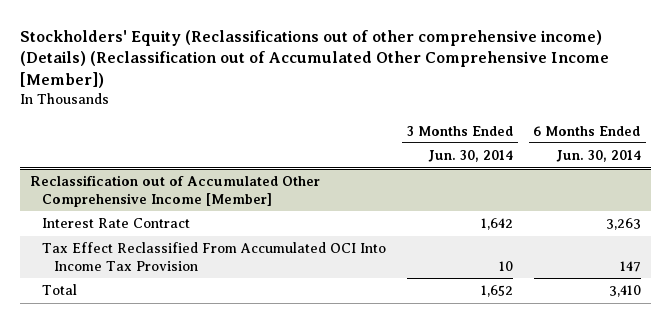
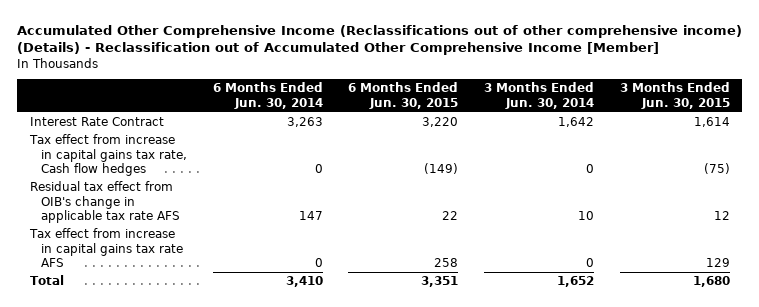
[19,29,609,89] Stockholders' Equity (Reclassifications out of other comprehensive income) (Details) (Reclassification out of Accumulated Other Comprehensive Income [Member]) -> [16,24,742,56] Accumulated Other Comprehensive Income (Reclassifications out of other comprehensive income) (Details) - Reclassification out of Accumulated Other Comprehensive Income [Member]
none -> [348,82,459,109] 6 Months Ended Jun. 30, 2015
none -> [619,82,730,109] 3 Months Ended Jun. 30, 2015
[30,175,321,207] Reclassification out of Accumulated Other Comprehensive Income [Member] -> none
none -> [28,134,187,176] Tax effect from increase in capital gains tax rate, Cash flow hedges
[42,242,387,271] Tax Effect Reclassified From Accumulated OCI Into Income Tax Provision -> [29,181,180,223] Residual tax effect from OIB's change in applicable tax rate AFS
none -> [28,228,183,267] Tax effect from increase in capital gains tax rate AFS

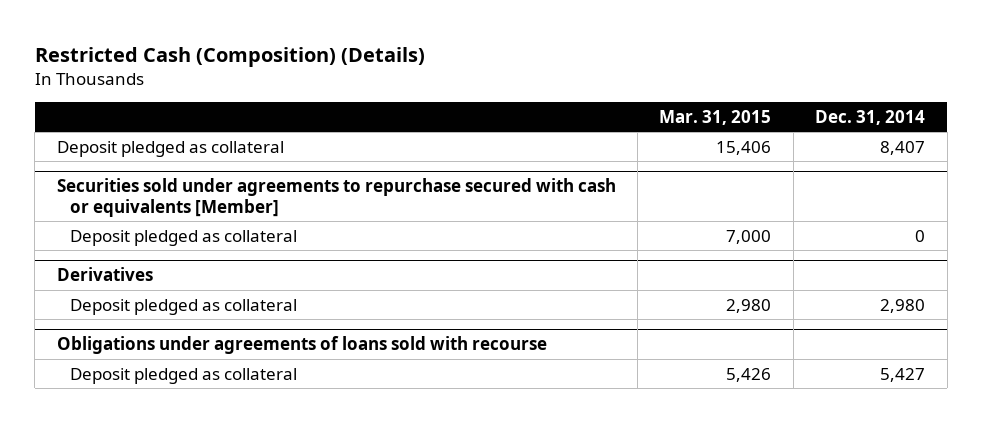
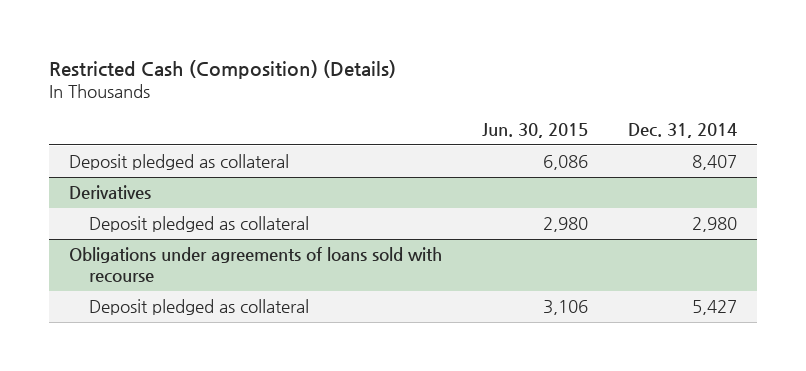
[659,109,772,125] Mar. 31, 2015 -> none
none -> [482,122,589,138] Jun. 30, 2015
[56,178,616,218] Securities sold under agreements to repurchase secured with cash or equivalents [Member] -> none
[70,229,298,246] Deposit pledged as collateral -> none

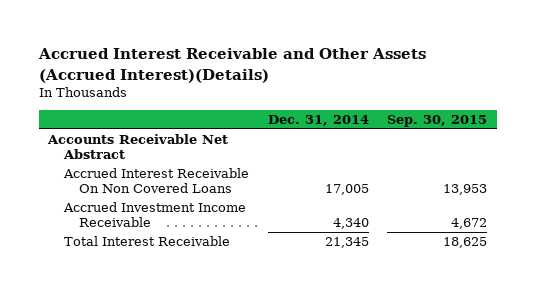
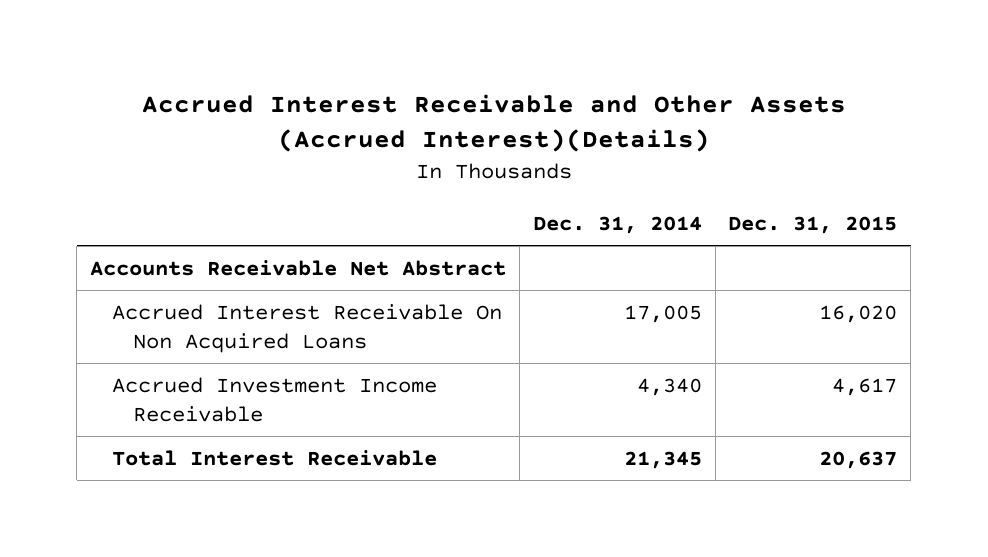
[387,115,488,128] Sep. 30, 2015 -> none
none -> [728,215,898,234] Dec. 31, 2015
[62,168,249,194] Accrued Interest Receivable On Non Covered Loans -> [111,303,502,353] Accrued Interest Receivable On Non Acquired Loans

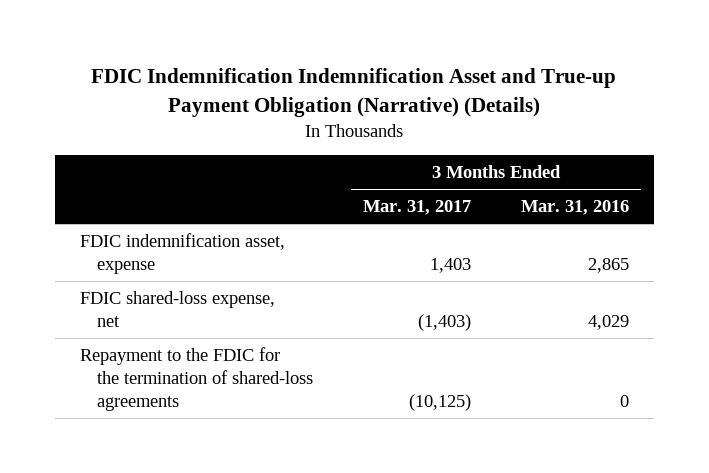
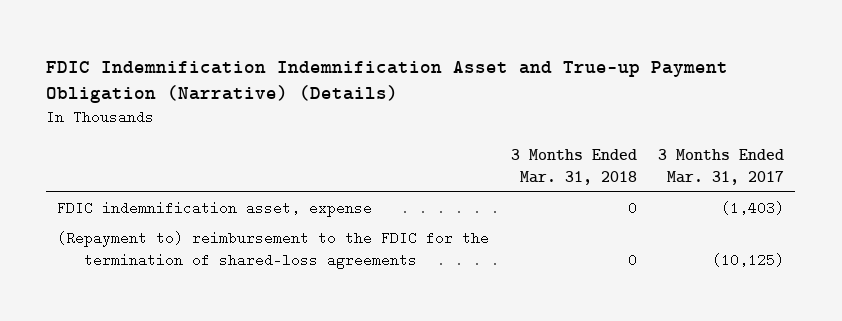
[521,200,630,216] Mar. 31, 2016 -> none
none -> [510,148,637,185] 3 Months Ended Mar. 31, 2018
[79,291,275,328] FDIC shared-loss expense, net -> none
[430,258,472,274] 1,403 -> [721,201,785,216] (1,403)
[79,347,314,412] Repayment to the FDIC for the termination of shared-loss agreements -> [57,231,490,270] (Repayment to) reimbursement to the FDIC for the termination of shared-loss agreements

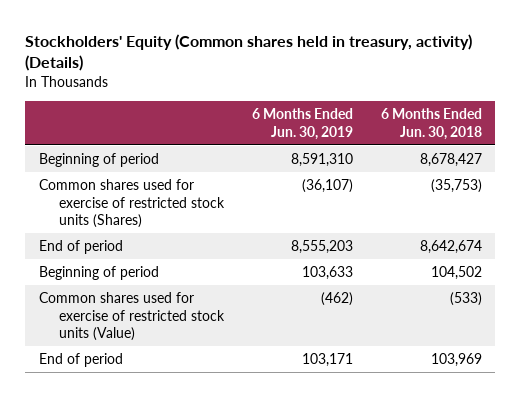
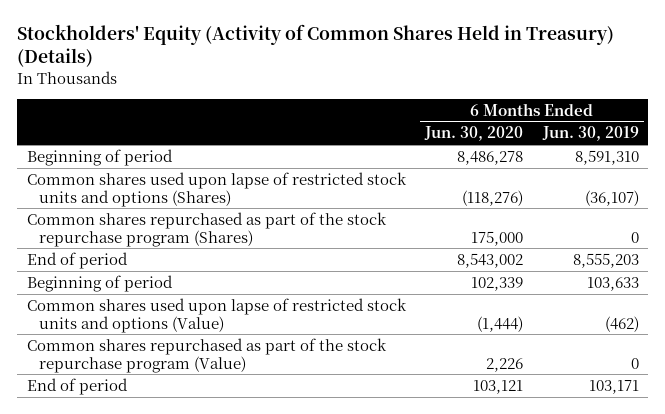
[25,33,473,72] Stockholders' Equity (Common shares held in treasury, activity) (Details) -> [16,24,614,68] Stockholders' Equity (Activity of Common Shares Held in Treasury) (Details)
[380,108,482,140] 6 Months Ended Jun. 30, 2018 -> none
none -> [424,126,524,142] Jun. 30, 2020
[38,178,226,229] Common shares used for exercise of restricted stock units (Shares) -> [26,171,407,207] Common shares used upon lapse of restricted stock units and options (Shares)
none -> [26,211,387,247] Common shares repurchased as part of the stock repurchase program (Shares)
[38,291,226,342] Common shares used for exercise of restricted stock units (Value) -> [26,297,407,333] Common shares used upon lapse of restricted stock units and options (Value)
none -> [26,337,387,373] Common shares repurchased as part of the stock repurchase program (Value)

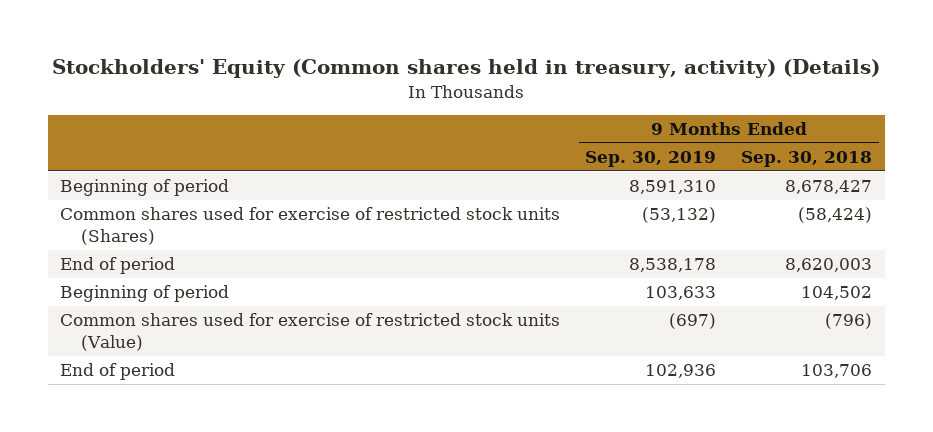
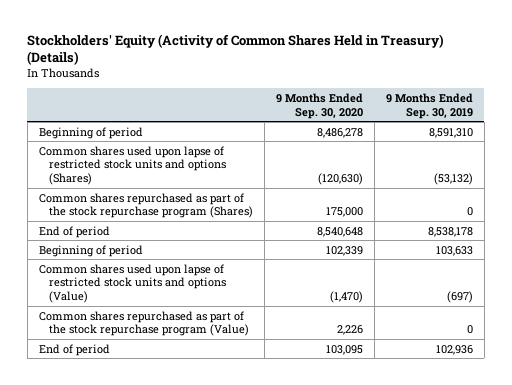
[52,59,881,79] Stockholders' Equity (Common shares held in treasury, activity) (Details) -> [27,33,445,66] Stockholders' Equity (Activity of Common Shares Held in Treasury) (Details)
[741,151,873,168] Sep. 30, 2018 -> none
none -> [276,92,364,119] 9 Months Ended Sep. 30, 2020
[60,207,561,246] Common shares used for exercise of restricted stock units (Shares) -> [38,145,227,186] Common shares used upon lapse of restricted stock units and options (Shares)
none -> [38,192,254,219] Common shares repurchased as part of the stock repurchase program (Shares)
[60,313,561,352] Common shares used for exercise of restricted stock units (Value) -> [38,263,227,304] Common shares used upon lapse of restricted stock units and options (Value)
none -> [38,310,250,337] Common shares repurchased as part of the stock repurchase program (Value)

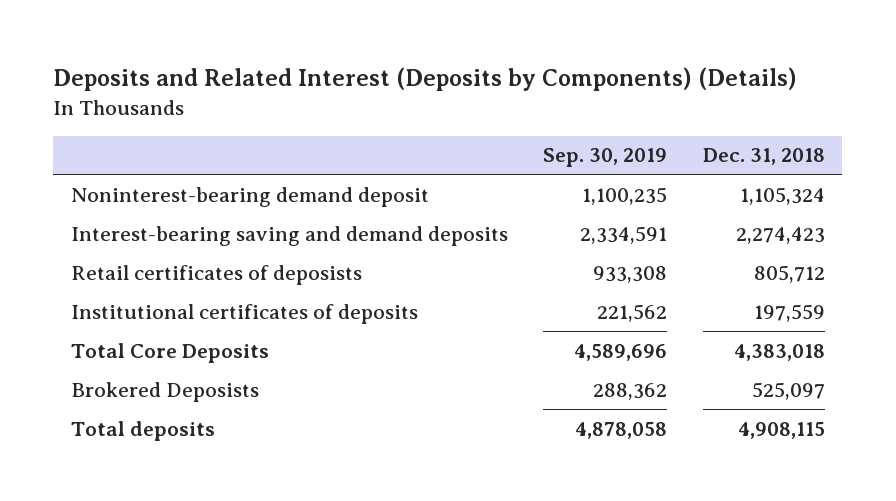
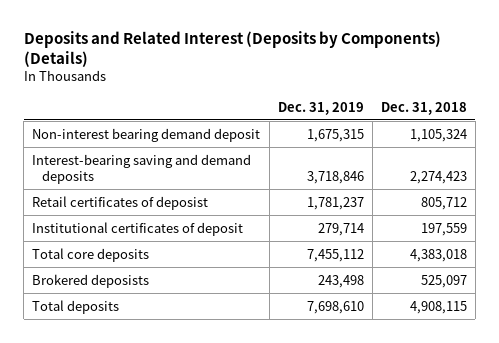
[543,148,668,168] Sep. 30, 2019 -> none
none -> [277,101,364,115] Dec. 31, 2019
[71,186,430,207] Noninterest-bearing demand deposit -> [32,127,261,142] Non-interest bearing demand deposit
[71,264,363,285] Retail certificates of deposists -> [32,195,209,210] Retail certificates of deposist
[71,303,419,324] Institutional certificates of deposits -> [32,221,244,236] Institutional certificates of deposit
[71,342,270,363] Total Core Deposits -> [32,247,150,262] Total core deposits
[71,381,260,402] Brokered Deposists -> [32,273,150,288] Brokered deposists

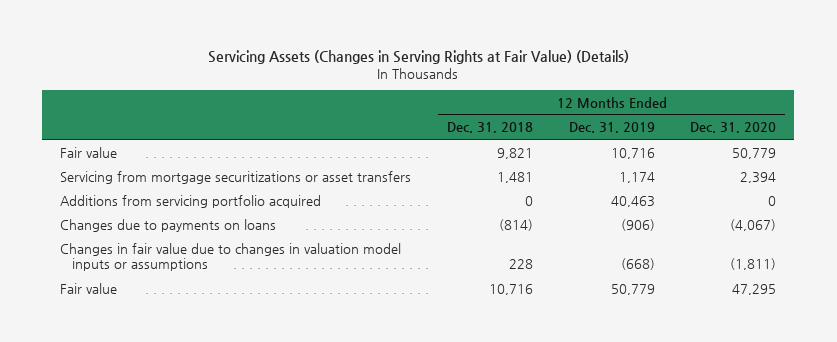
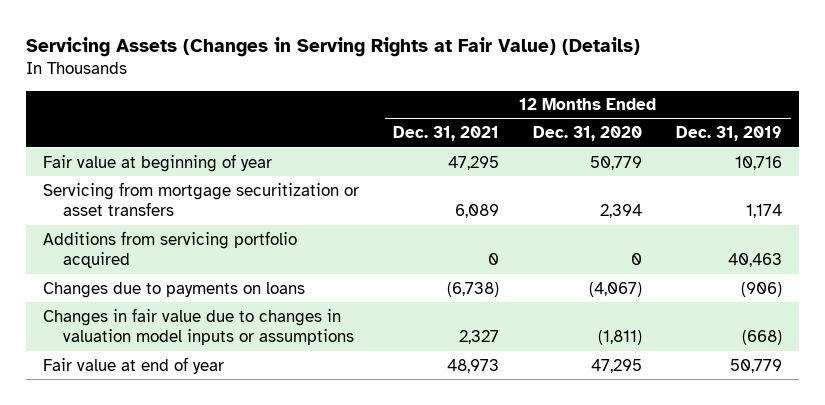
[446,122,533,134] Dec. 31, 2018 -> none
none -> [393,126,500,142] Dec. 31, 2021
[60,146,118,158] Fair value -> [43,153,273,172] Fair value at beginning of year
[60,170,412,184] Servicing from mortgage securitizations or asset transfers -> [43,181,360,217] Servicing from mortgage securitization or asset transfers
[60,282,118,294] Fair value -> [43,356,225,374] Fair value at end of year

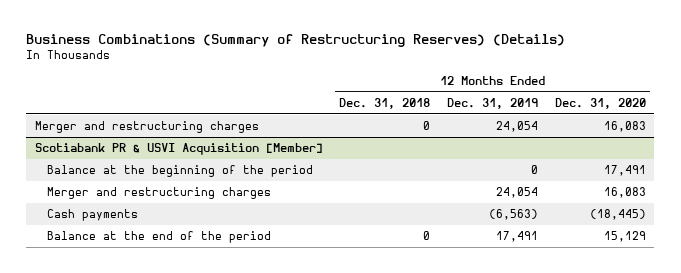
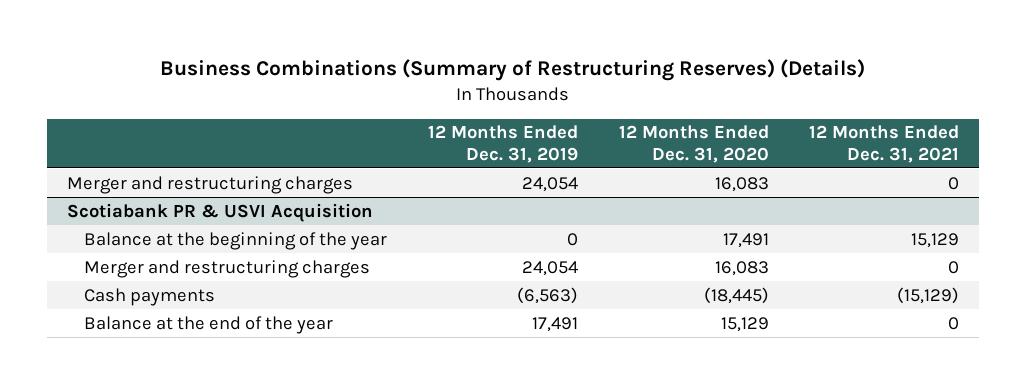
[339,97,431,109] Dec. 31, 2018 -> none
none -> [809,125,960,163] 12 Months Ended Dec. 31, 2021
[34,143,323,156] Scotiabank PR & USVI Acquisition [Member] -> [67,202,374,222] Scotiabank PR & USVI Acquisition
[47,165,314,178] Balance at the beginning of the period -> [84,231,388,250] Balance at the beginning of the year
[47,231,272,244] Balance at the end of the period -> [84,315,334,334] Balance at the end of the year

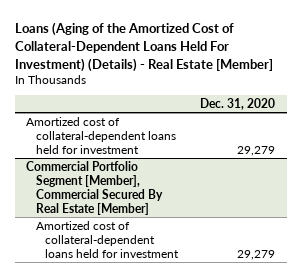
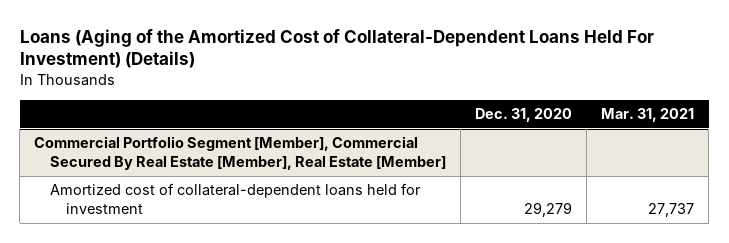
[15,21,274,72] Loans (Aging of the Amortized Cost of Collateral-Dependent Loans Held For Investment) (Details) - Real Estate [Member] -> [19,28,654,69] Loans (Aging of the Amortized Cost of Collateral-Dependent Loans Held For Investment) (Details)
none -> [601,107,695,122] Mar. 31, 2021
[26,116,176,154] Amortized cost of collateral-dependent loans held for investment -> none
[26,160,163,215] Commercial Portfolio Segment [Member], Commercial Secured By Real Estate [Member] -> [34,136,446,170] Commercial Portfolio Segment [Member], Commercial Secured By Real Estate [Member], Real Estate [Member]

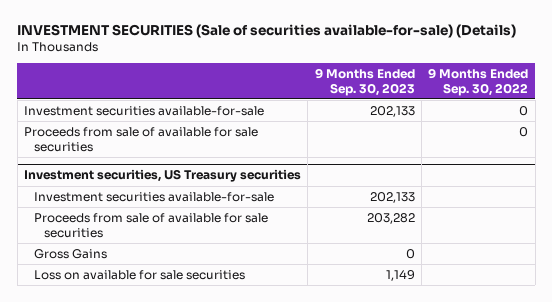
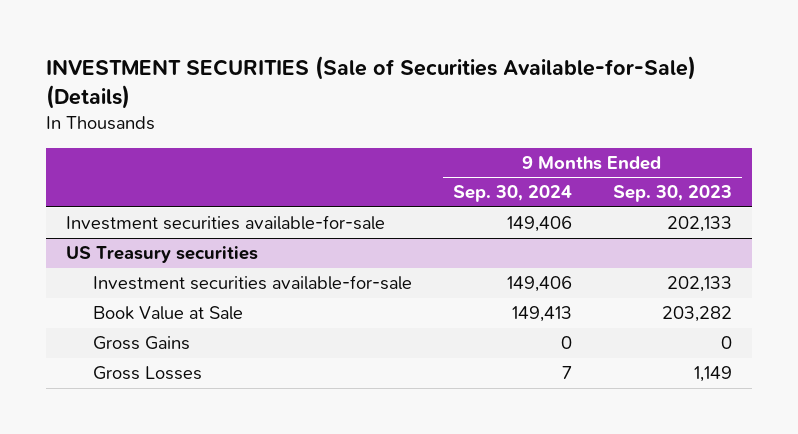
[17,24,517,39] INVESTMENT SECURITIES (Sale of securities available-for-sale) (Details) -> [45,55,696,109] INVESTMENT SECURITIES (Sale of Securities Available-for-Sale) (Details)
[428,67,529,96] 9 Months Ended Sep. 30, 2022 -> none
none -> [452,185,572,203] Sep. 30, 2024
[23,127,258,152] Proceeds from sale of available for sale securities -> none
[23,169,301,183] Investment securities, US Treasury securities -> [66,246,259,264] US Treasury securities
[33,213,268,238] Proceeds from sale of available for sale securities -> [92,306,243,321] Book Value at Sale
[33,270,245,281] Loss on available for sale securities -> [92,366,202,381] Gross Losses

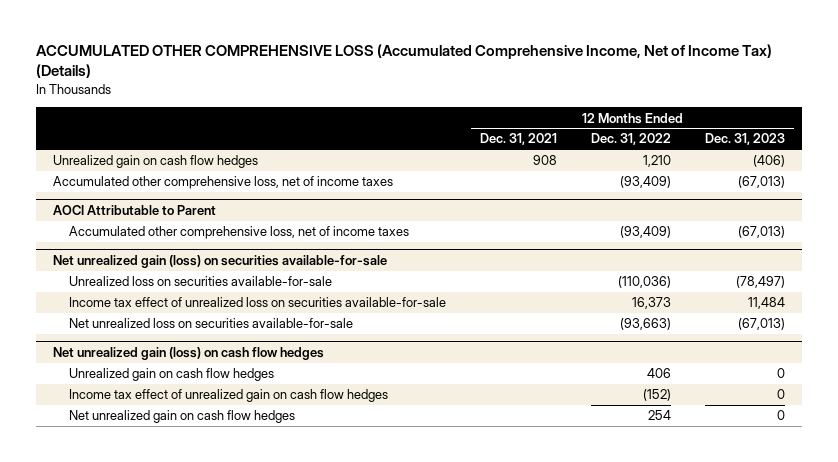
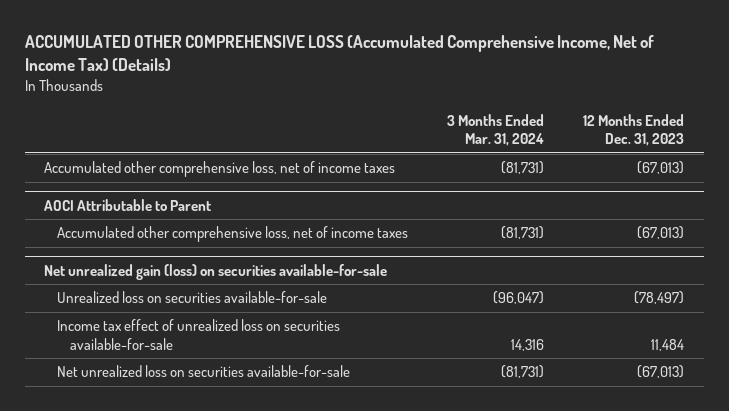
[479,133,557,146] Dec. 31, 2021 -> none
[591,133,672,146] Dec. 31, 2022 -> none
none -> [447,113,545,147] 3 Months Ended Mar. 31, 2024
[52,155,258,169] Unrealized gain on cash flow hedges -> none
[52,347,324,361] Net unrealized gain (loss) on cash flow hedges -> none
[68,368,274,382] Unrealized gain on cash flow hedges -> none
[68,389,388,403] Income tax effect of unrealized gain on cash flow hedges -> none
[68,410,295,424] Net unrealized gain on cash flow hedges -> none

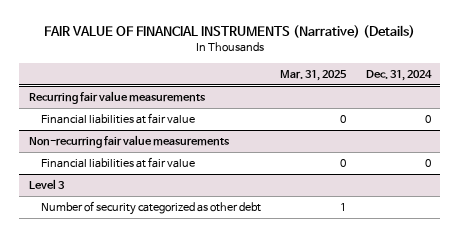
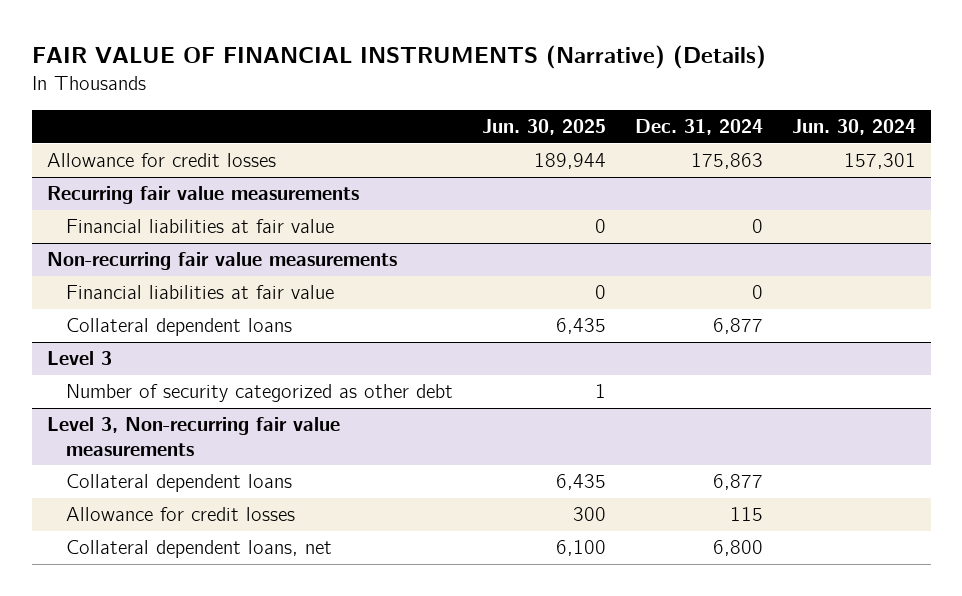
[280,69,348,81] Mar. 31, 2025 -> none
none -> [481,119,606,136] Jun. 30, 2025
none -> [791,119,916,136] Jun. 30, 2024
none -> [46,153,276,168] Allowance for credit losses
none -> [65,318,292,337] Collateral dependent loans
none -> [46,417,340,456] Level 3, Non-recurring fair value measurements
none -> [65,474,292,493] Collateral dependent loans
none -> [65,507,295,522] Allowance for credit losses
none -> [65,540,332,559] Collateral dependent loans, net

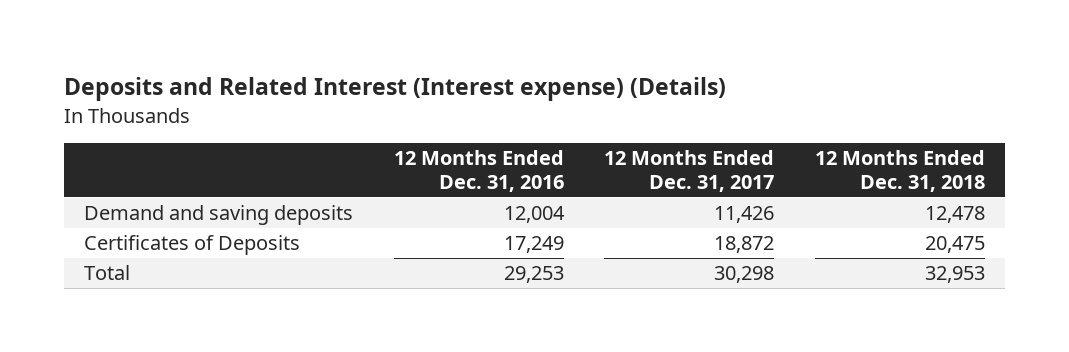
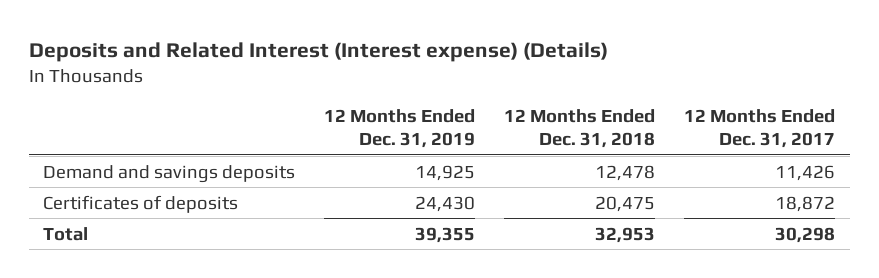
[393,149,564,193] 12 Months Ended Dec. 31, 2016 -> none
none -> [324,109,476,148] 12 Months Ended Dec. 31, 2019
[84,205,354,226] Demand and saving deposits -> [43,164,296,183] Demand and savings deposits
[84,235,301,256] Certificates of Deposits -> [43,194,239,213] Certificates of deposits

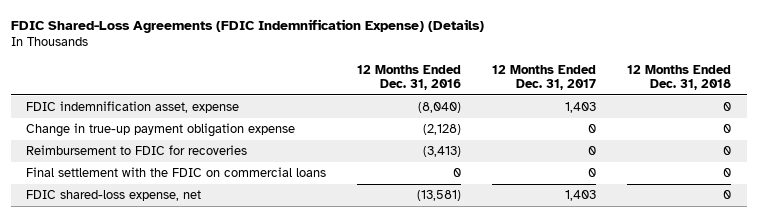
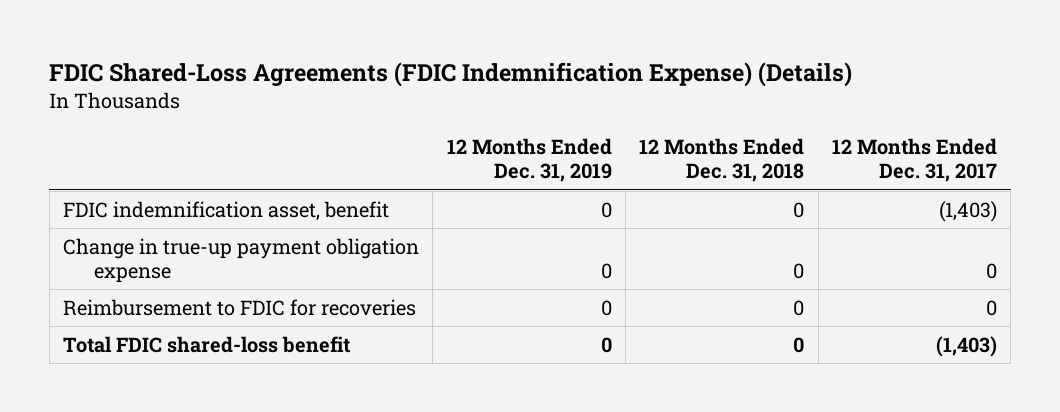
[357,64,462,91] 12 Months Ended Dec. 31, 2016 -> none
none -> [446,138,612,183] 12 Months Ended Dec. 31, 2019
[26,101,240,114] FDIC indemnification asset, expense -> [63,200,390,221] FDIC indemnification asset, benefit
[565,102,597,114] 1,403 -> [938,200,997,222] (1,403)
[26,167,327,178] Final settlement with the FDIC on commercial loans -> none
[26,190,202,202] FDIC shared-loss expense, net -> [63,335,351,353] Total FDIC shared-loss benefit
[565,190,597,202] 1,403 -> [935,335,997,357] (1,403)

